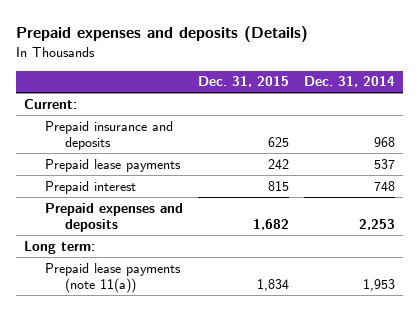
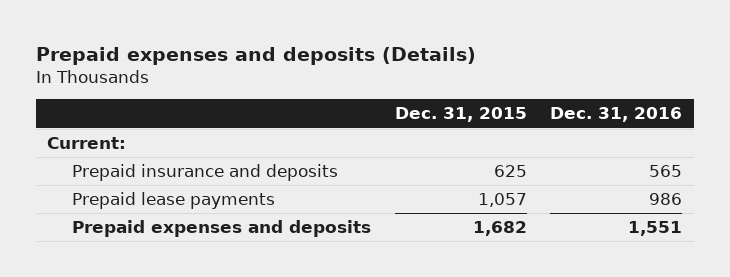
[304,76,396,88] Dec. 31, 2014 -> none
none -> [550,107,683,123] Dec. 31, 2016
[44,180,136,194] Prepaid interest -> none
[267,158,289,169] 242 -> [477,193,527,208] 1,057
[23,240,95,254] Long term: -> none
[44,262,181,294] Prepaid lease payments (note 11(a)) -> none

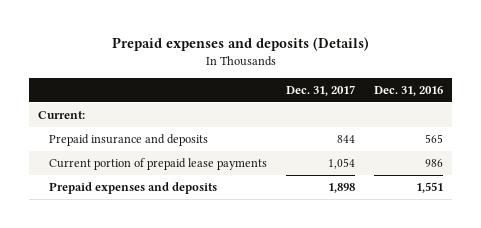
[394,107,527,123] Dec. 31, 2015 -> none
none -> [286,84,356,96] Dec. 31, 2017
[72,192,276,210] Prepaid lease payments -> [49,158,268,171] Current portion of prepaid lease payments

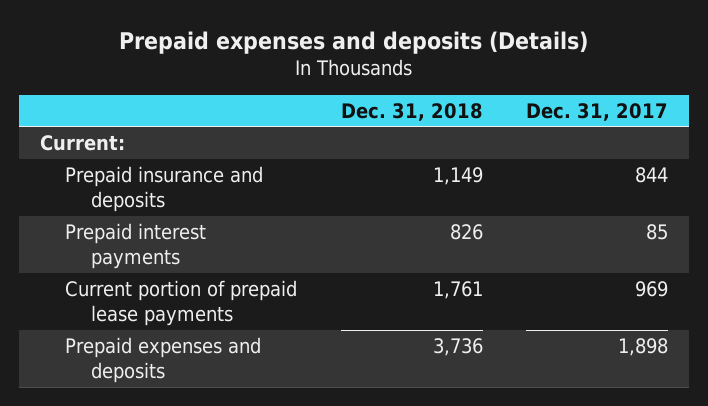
[373,85,443,96] Dec. 31, 2016 -> none
none -> [340,102,483,121] Dec. 31, 2018
none -> [65,222,207,269] Prepaid interest payments
[328,158,356,170] 1,054 -> [634,280,668,297] 969

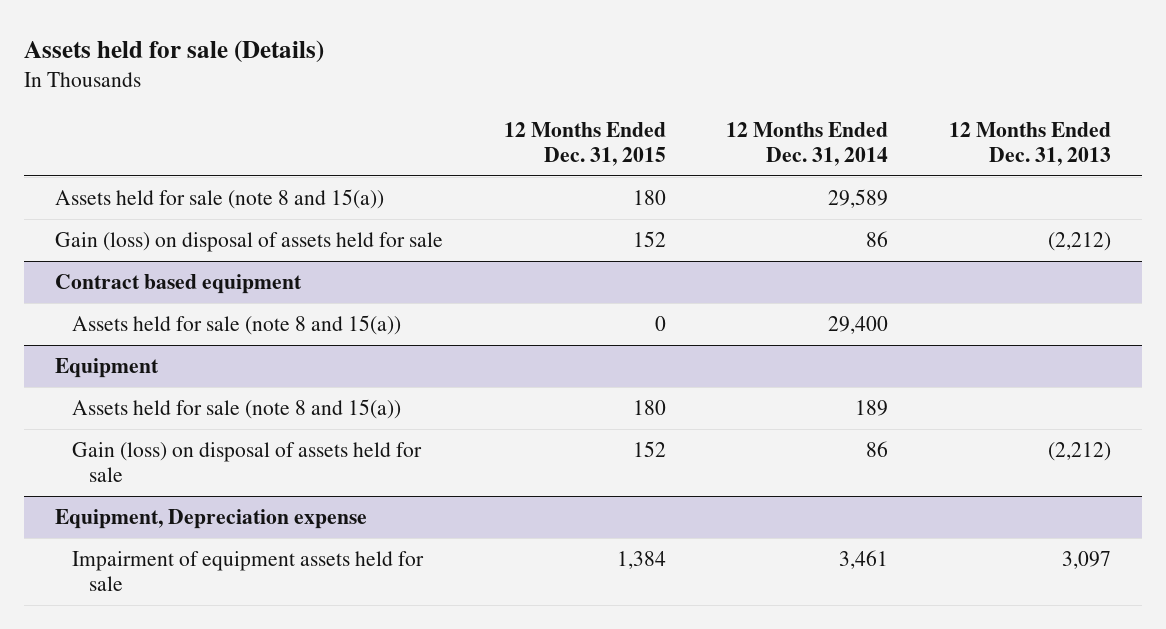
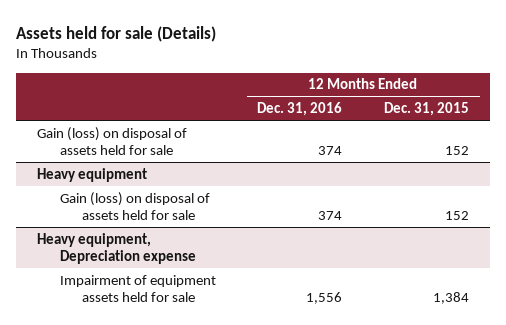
[726,121,889,166] 12 Months Ended Dec. 31, 2014 -> none
[949,121,1112,166] 12 Months Ended Dec. 31, 2013 -> none
none -> [257,102,343,117] Dec. 31, 2016
[54,189,384,210] Assets held for sale (note 8 and 15(a)) -> none
[54,274,302,295] Contract based equipment -> none
[71,315,401,336] Assets held for sale (note 8 and 15(a)) -> none
[71,399,401,420] Assets held for sale (note 8 and 15(a)) -> none
[54,358,159,379] Equipment -> [37,167,148,182] Heavy equipment
[54,509,367,530] Equipment, Depreciation expense -> [37,232,196,265] Heavy equipment, Depreciation expense

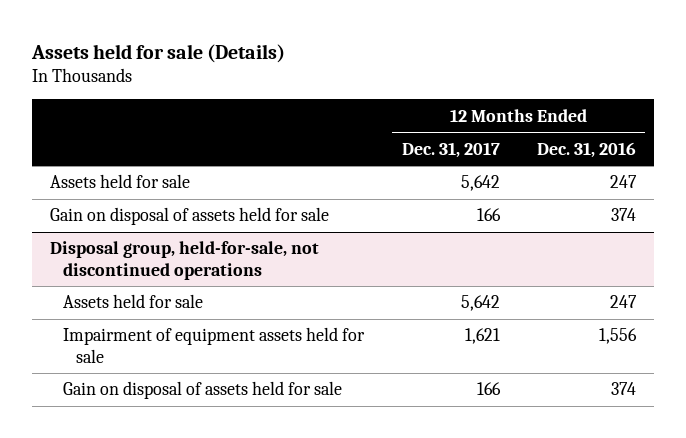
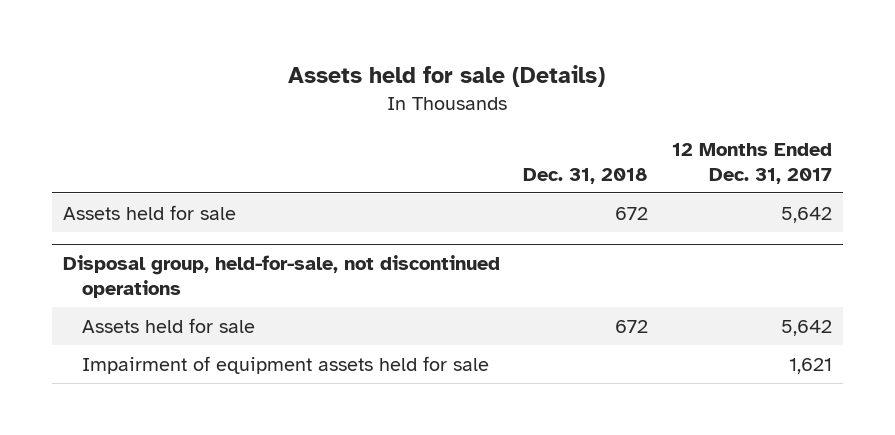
[536,141,636,158] Dec. 31, 2016 -> none
none -> [523,167,649,184] Dec. 31, 2018
[50,207,330,226] Gain on disposal of assets held for sale -> none
[63,381,343,400] Gain on disposal of assets held for sale -> none

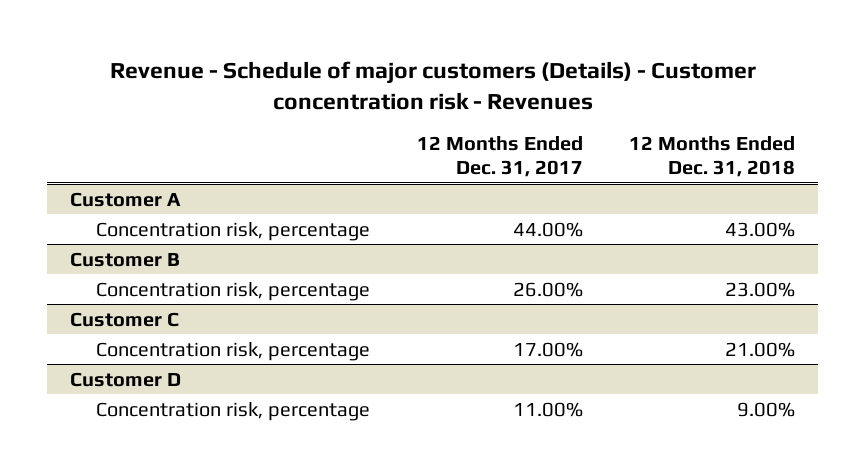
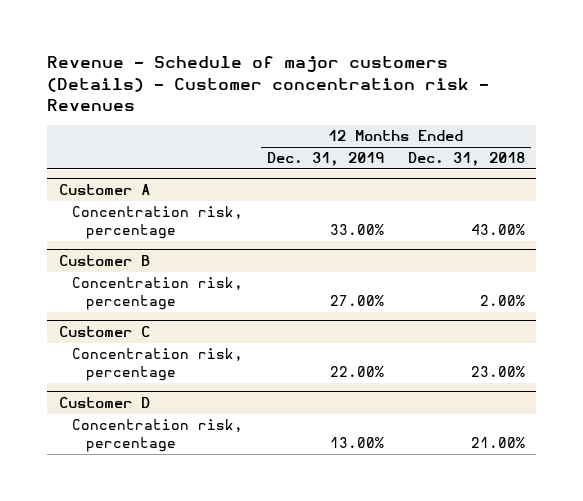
[416,136,583,177] 12 Months Ended Dec. 31, 2017 -> none
none -> [266,152,384,167] Dec. 31, 2019
[725,281,796,297] 23.00% -> [479,295,525,307] 2.00%
[725,341,796,357] 21.00% -> [470,366,525,378] 23.00%
[737,401,796,417] 9.00% -> [470,437,525,449] 21.00%

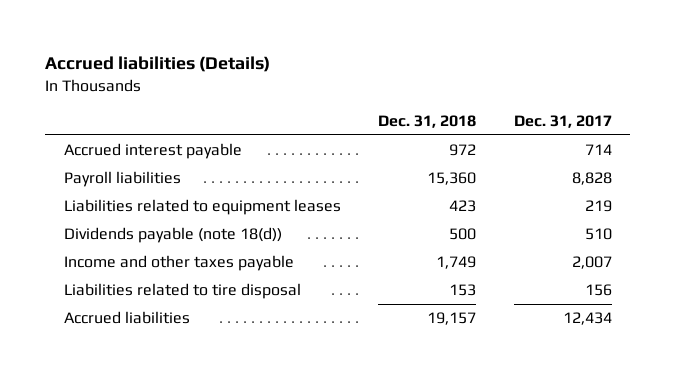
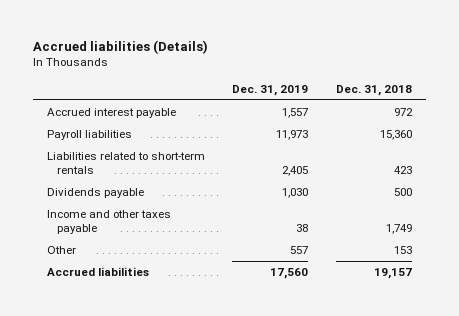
[513,114,612,128] Dec. 31, 2017 -> none
none -> [232,84,309,96] Dec. 31, 2019
[63,199,341,216] Liabilities related to equipment leases -> [46,152,205,175] Liabilities related to short-term rentals
[63,227,282,244] Dividends payable (note 18(d)) -> [46,188,144,199] Dividends payable
[63,283,301,300] Liabilities related to tire disposal -> [46,246,76,255] Other

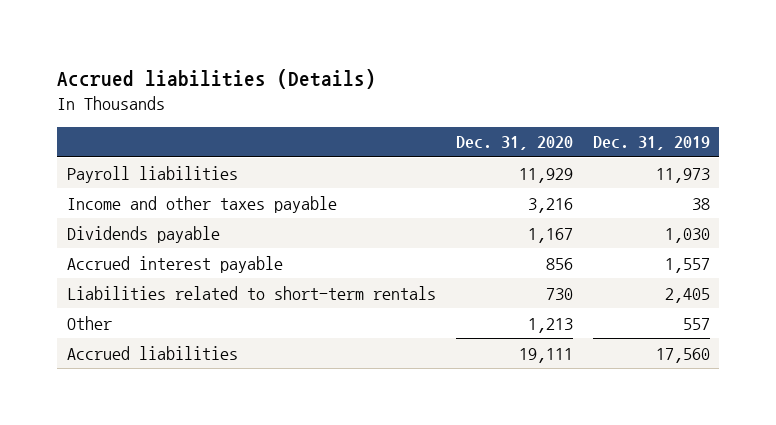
[335,84,412,96] Dec. 31, 2018 -> none
none -> [455,136,573,151] Dec. 31, 2020
[46,188,144,199] Dividends payable -> [66,225,220,243] Dividends payable
[46,108,176,119] Accrued interest payable -> [66,255,283,273] Accrued interest payable
[46,152,205,175] Liabilities related to short-term rentals -> [66,285,436,300] Liabilities related to short-term rentals

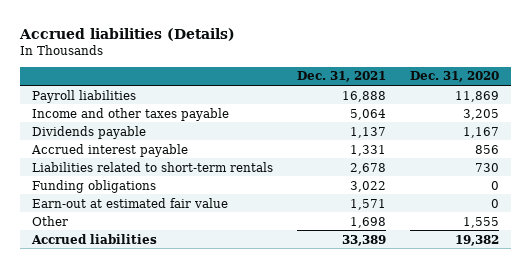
[592,136,710,151] Dec. 31, 2019 -> none
none -> [296,71,386,83] Dec. 31, 2021
[518,167,573,183] 11,929 -> [454,90,499,102] 11,869
[527,197,573,213] 3,216 -> [462,108,499,120] 3,205
none -> [31,179,156,193] Funding obligations
none -> [31,197,228,208] Earn-out at estimated fair value
[527,317,573,333] 1,213 -> [462,216,499,228] 1,555
[518,347,573,363] 19,111 -> [454,234,499,246] 19,382

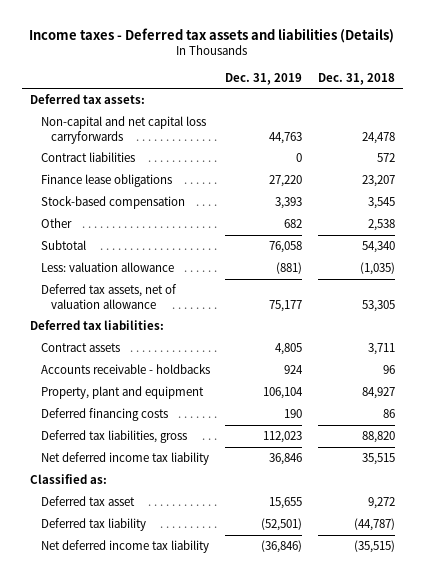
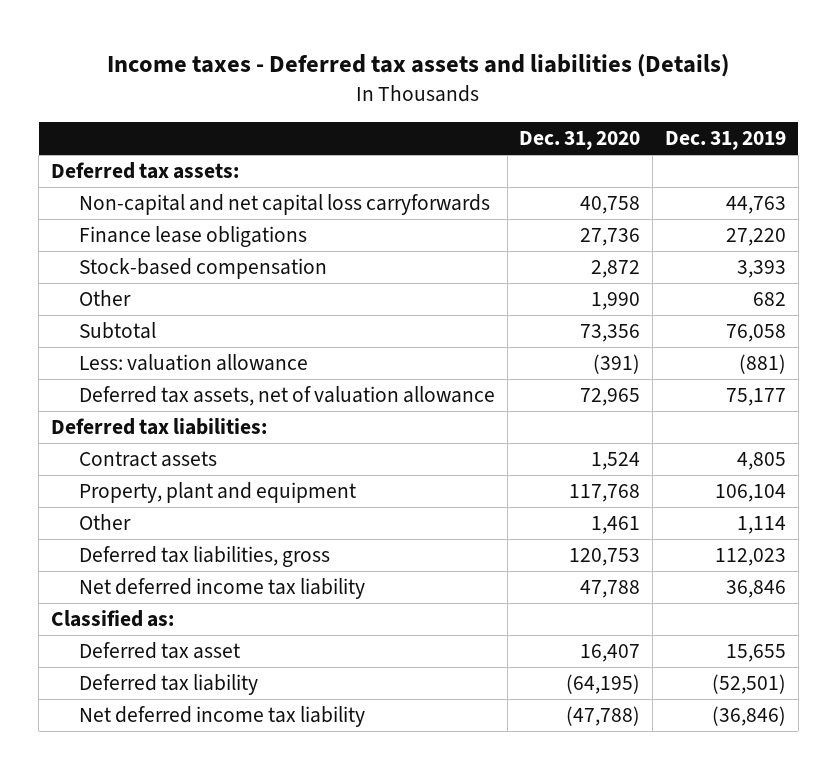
[317,72,395,85] Dec. 31, 2018 -> none
none -> [519,131,641,151] Dec. 31, 2020
[40,152,135,163] Contract liabilities -> none
[40,364,210,375] Accounts receivable - holdbacks -> none
[40,408,168,422] Deferred financing costs -> none
none -> [78,514,131,531] Other

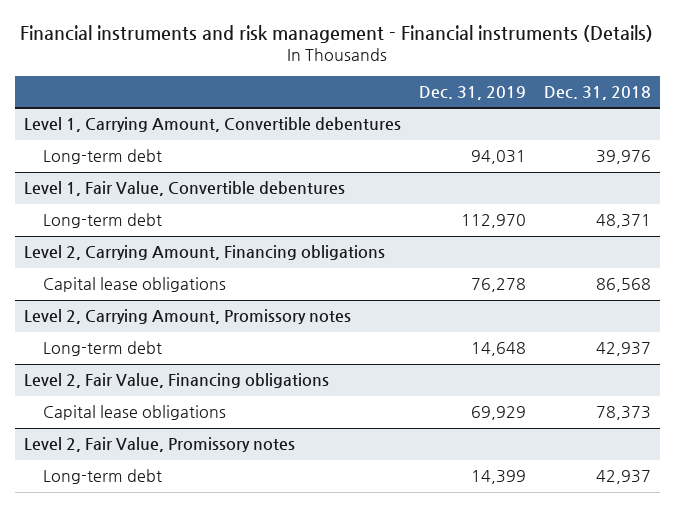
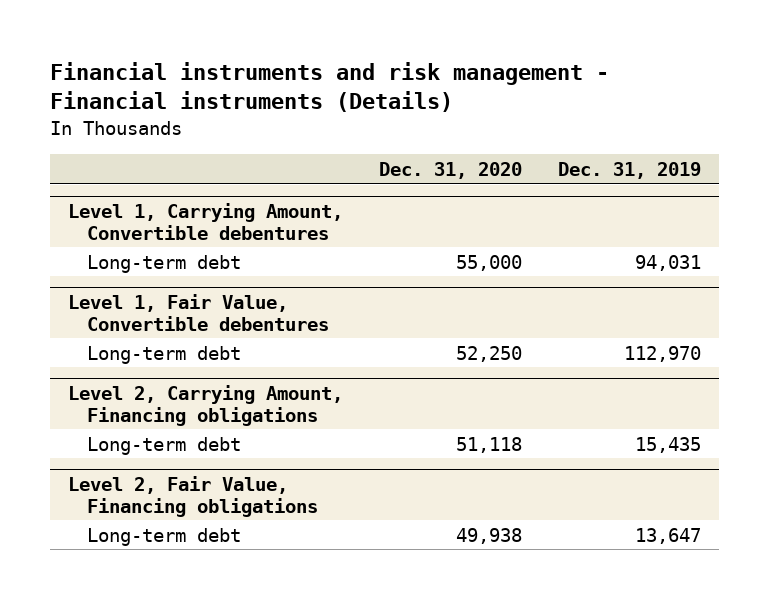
[543,86,651,101] Dec. 31, 2018 -> none
none -> [379,161,523,179] Dec. 31, 2020
[42,277,226,293] Capital lease obligations -> none
[23,309,351,325] Level 2, Carrying Amount, Promissory notes -> none
[470,342,526,357] 14,648 -> [635,436,702,453] 15,435
[42,405,226,421] Capital lease obligations -> none
[23,437,295,453] Level 2, Fair Value, Promissory notes -> none
[470,470,526,485] 14,399 -> [635,527,702,544] 13,647

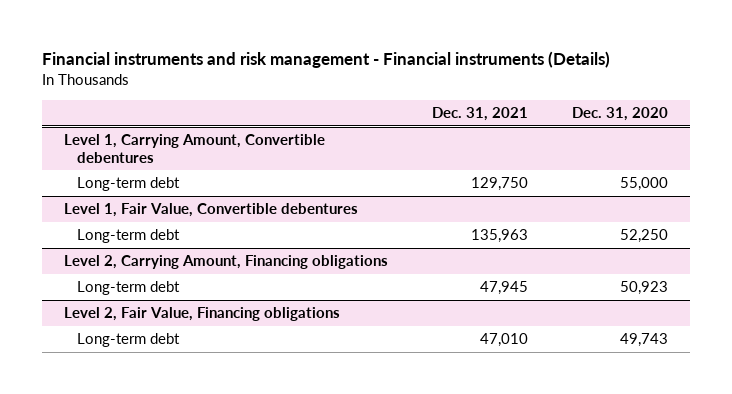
[558,161,702,179] Dec. 31, 2019 -> none
none -> [431,107,528,122] Dec. 31, 2021
[456,436,523,453] 51,118 -> [619,281,668,296] 50,923
[456,527,523,544] 49,938 -> [619,333,668,348] 49,743

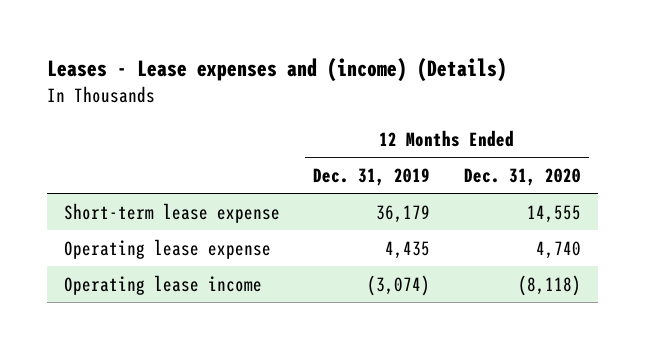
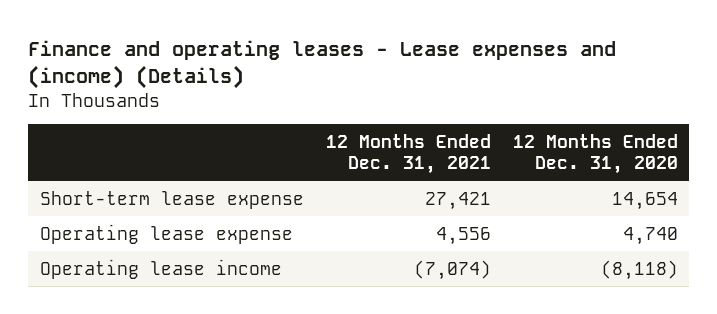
[46,58,507,83] Leases - Lease expenses and (income) (Details) -> [28,39,617,89] Finance and operating leases - Lease expenses and (income) (Details)
[313,167,431,186] Dec. 31, 2019 -> none
none -> [325,133,491,174] 12 Months Ended Dec. 31, 2021
[526,204,581,223] 14,555 -> [611,191,678,210] 14,654

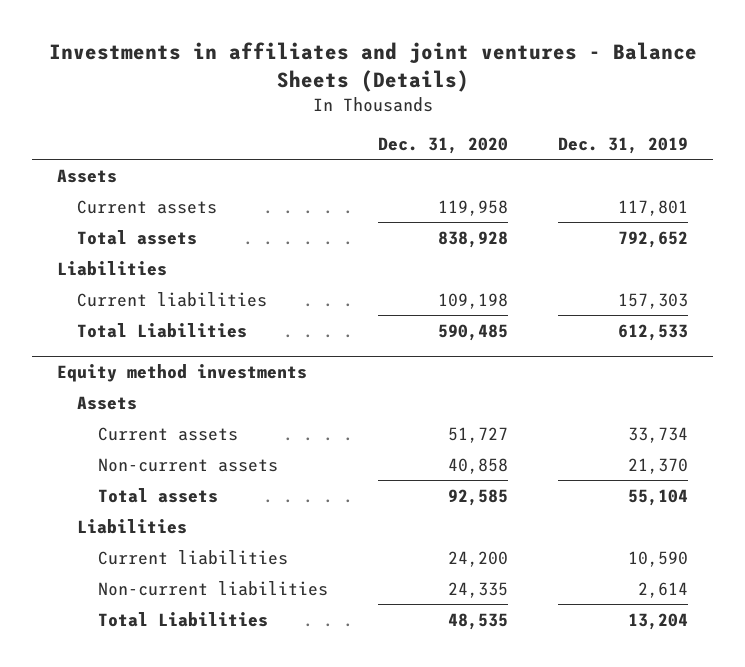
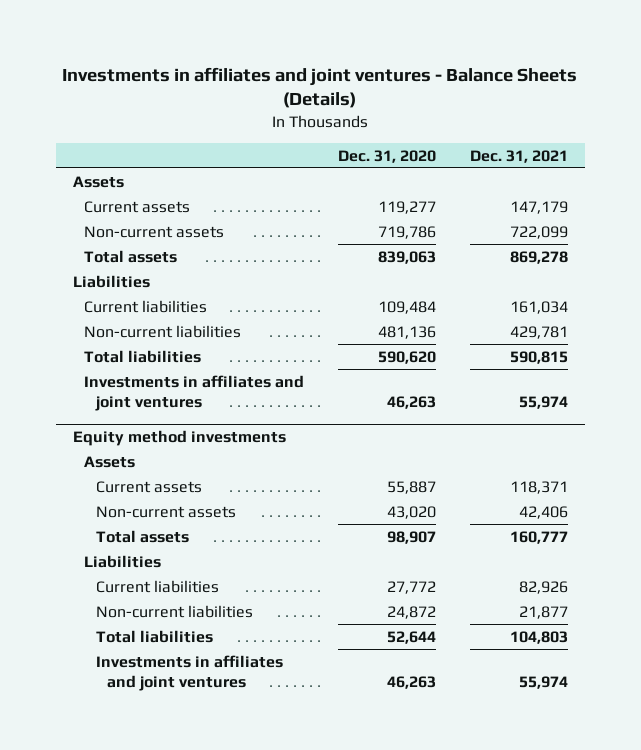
[558,137,689,155] Dec. 31, 2019 -> none
none -> [470,149,569,163] Dec. 31, 2021
[437,199,508,216] 119,958 -> [378,200,437,214] 119,277
none -> [84,225,225,238] Non-current assets
[437,230,508,248] 838,928 -> [378,250,437,264] 839,063
[437,292,508,309] 109,198 -> [378,300,437,314] 109,484
none -> [84,324,242,338] Non-current liabilities
[77,322,248,338] Total Liabilities -> [84,349,202,363] Total liabilities
[437,323,508,341] 590,485 -> [378,350,437,364] 590,620
none -> [84,374,305,412] Investments in affiliates and joint ventures
[447,426,508,443] 51,727 -> [387,480,437,494] 55,887
[447,457,508,474] 40,858 -> [387,505,437,519] 43,020
[447,488,508,506] 92,585 -> [387,530,437,544] 98,907
[447,550,508,567] 24,200 -> [387,580,437,594] 27,772
[447,581,508,598] 24,335 -> [387,605,437,619] 24,872
[97,611,268,627] Total Liabilities -> [95,629,213,643] Total liabilities
[447,612,508,630] 48,535 -> [387,630,437,644] 52,644
none -> [95,654,283,692] Investments in affiliates and joint ventures

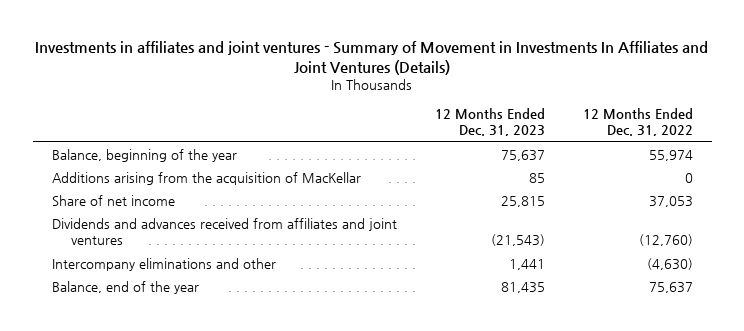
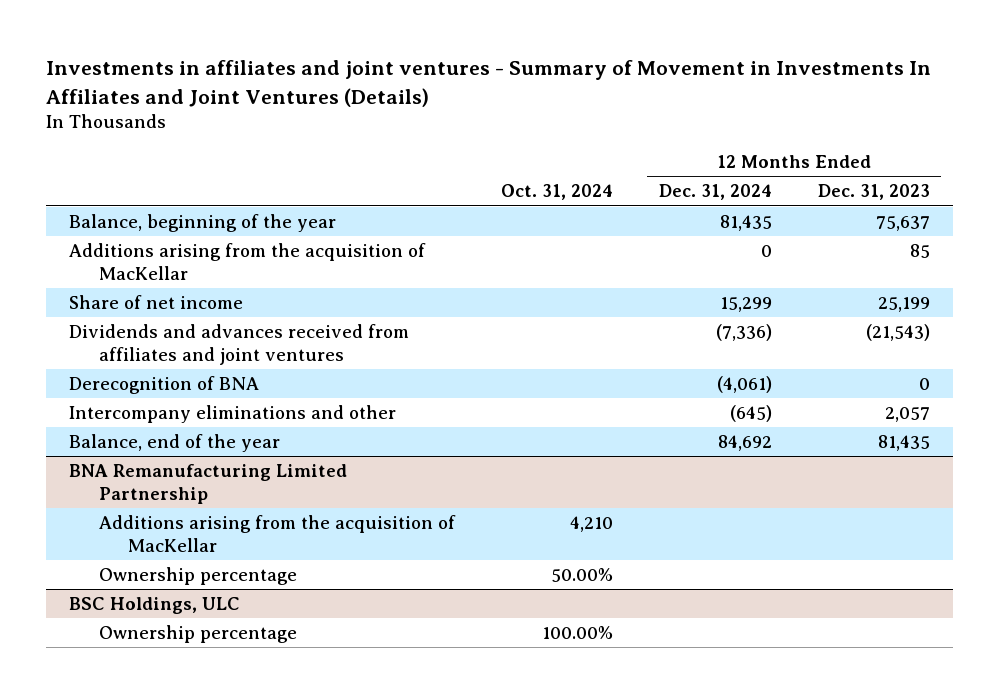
[582,107,693,137] 12 Months Ended Dec. 31, 2022 -> none
none -> [500,184,613,201] Oct. 31, 2024
none -> [658,184,772,201] Dec. 31, 2024
[500,196,545,208] 25,815 -> [877,297,930,313] 25,199
none -> [69,376,260,395] Derecognition of BNA
[508,259,545,271] 1,441 -> [884,407,930,423] 2,057
none -> [69,464,348,504] BNA Remanufacturing Limited Partnership
none -> [98,515,456,552] Additions arising from the acquisition of MacKellar
none -> [98,567,297,586] Ownership percentage
none -> [69,597,241,615] BSC Holdings, ULC
none -> [98,625,297,644] Ownership percentage

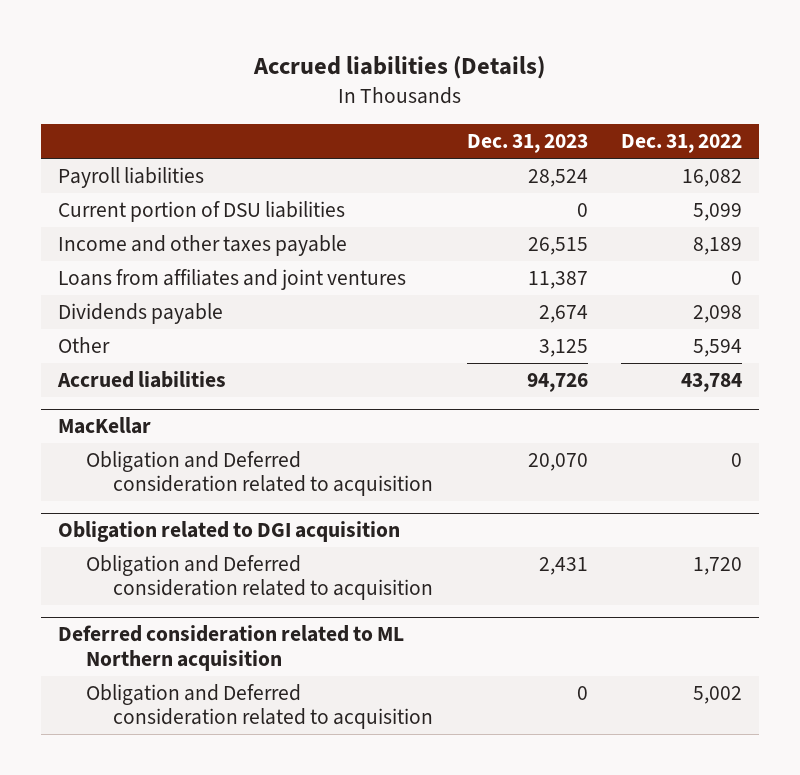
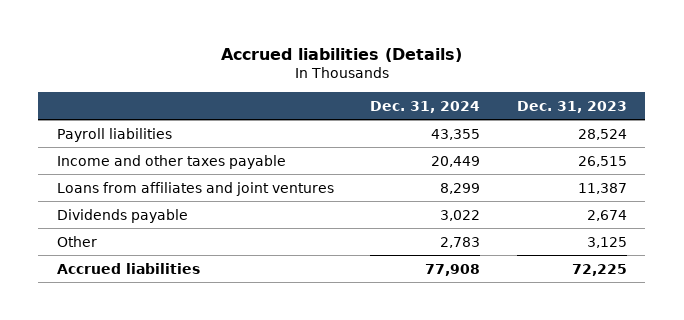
[621,134,743,154] Dec. 31, 2022 -> none
none -> [370,100,481,113] Dec. 31, 2024
[57,200,345,222] Current portion of DSU liabilities -> none
[57,417,151,435] MacKellar -> none
[85,450,434,497] Obligation and Deferred consideration related to acquisition -> none
[57,521,400,543] Obligation related to DGI acquisition -> none
[85,554,434,601] Obligation and Deferred consideration related to acquisition -> none
[57,625,404,671] Deferred consideration related to ML Northern acquisition -> none
[85,683,434,730] Obligation and Deferred consideration related to acquisition -> none
[526,372,588,392] 94,726 -> [571,263,627,276] 72,225

